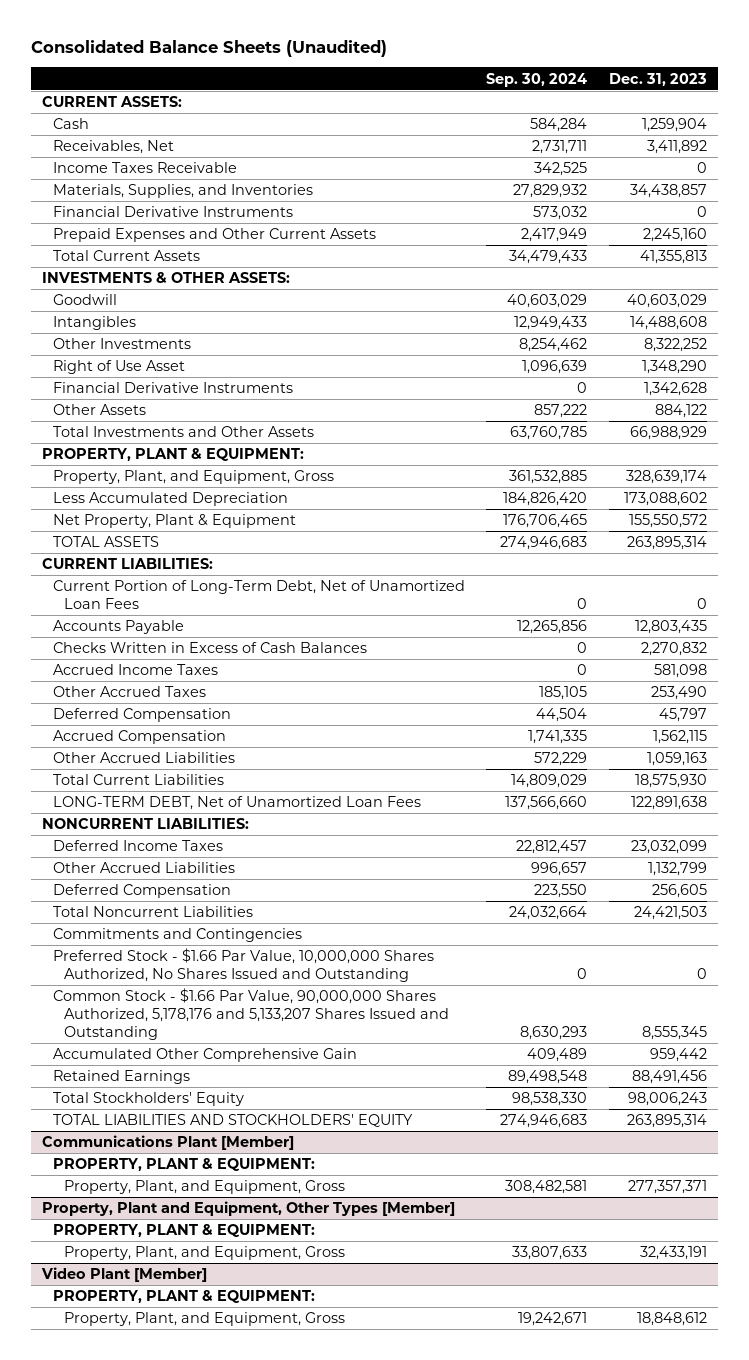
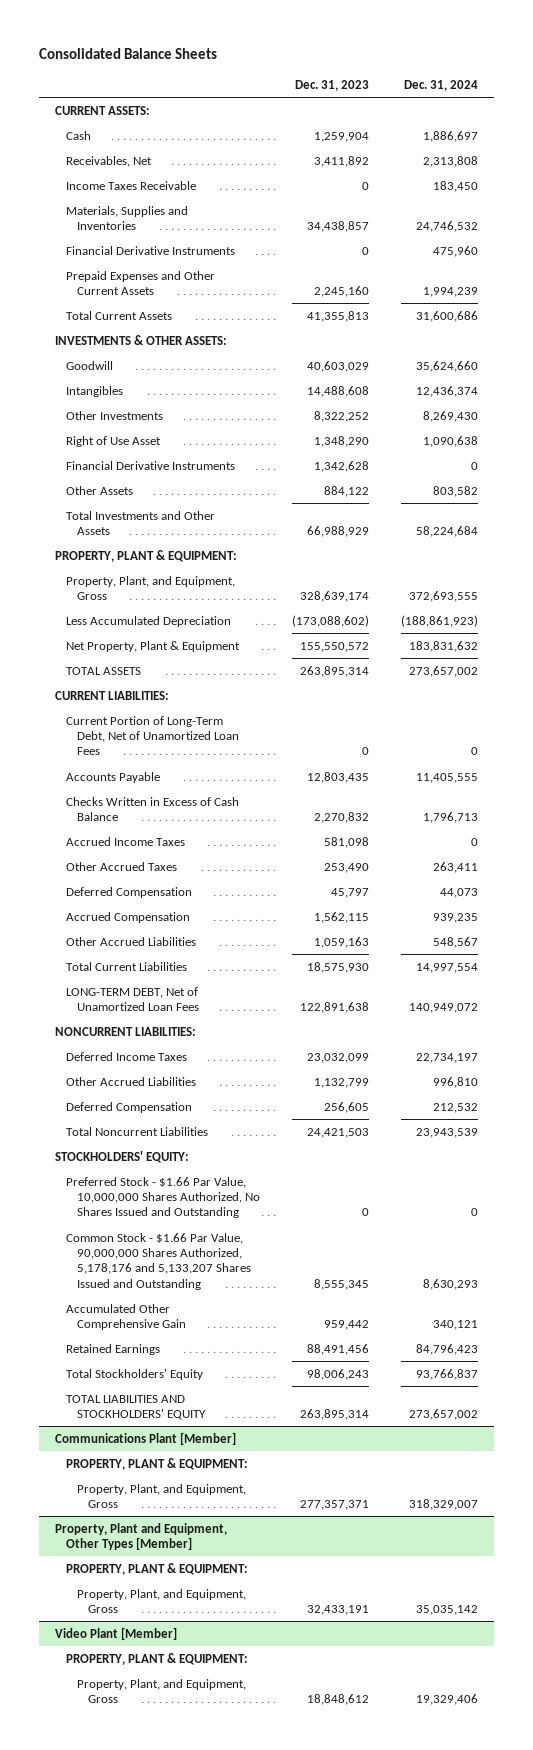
[30,40,387,58] Consolidated Balance Sheets (Unaudited) -> [38,48,217,60] Consolidated Balance Sheets
[486,72,588,87] Sep. 30, 2024 -> none
none -> [403,80,478,92] Dec. 31, 2024
[52,184,313,199] Materials, Supplies, and Inventories -> [65,205,188,231] Materials, Supplies and Inventories
[623,492,707,507] 173,088,602 -> [292,614,370,627] (173,088,602)
[52,642,367,654] Checks Written in Excess of Cash Balances -> [65,796,239,822] Checks Written in Excess of Cash Balance
[52,928,302,943] Commitments and Contingencies -> none
none -> [54,1150,189,1163] STOCKHOLDERS' EQUITY:

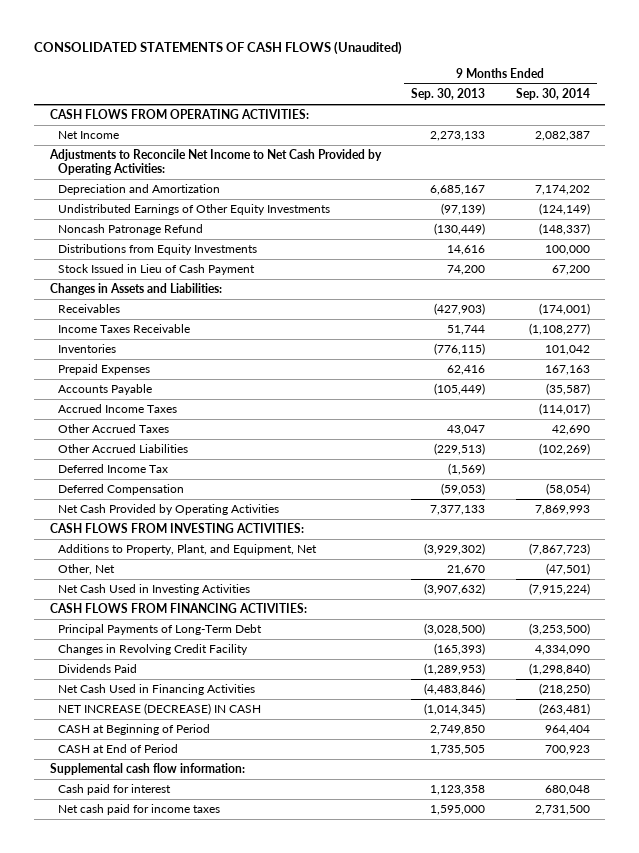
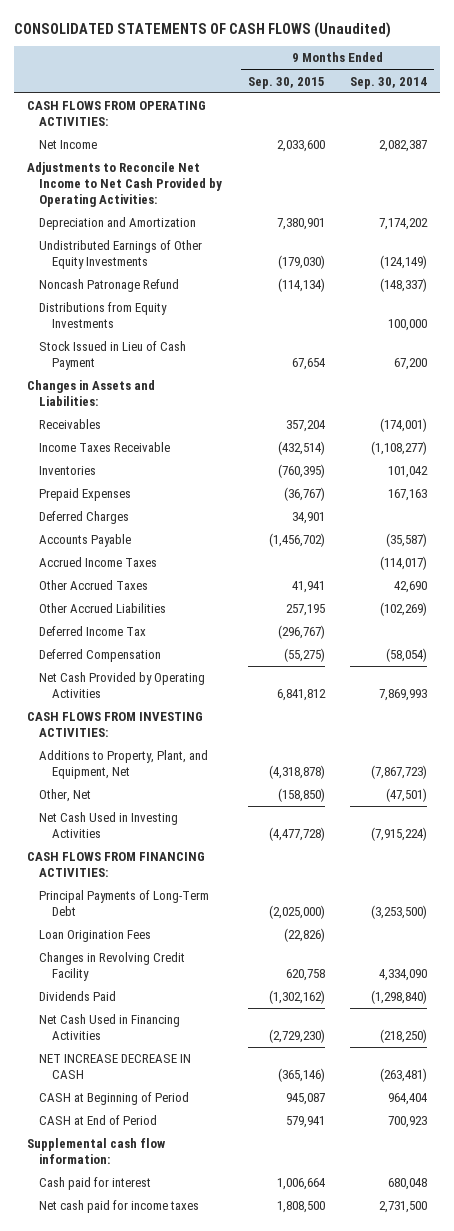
[411,88,486,101] Sep. 30, 2013 -> none
none -> [247,76,325,89] Sep. 30, 2015
none -> [39,511,130,525] Deferred Charges
none -> [39,930,152,943] Loan Origination Fees
[58,703,262,716] NET INCREASE (DECREASE) IN CASH -> [39,1054,192,1080] NET INCREASE DECREASE IN CASH

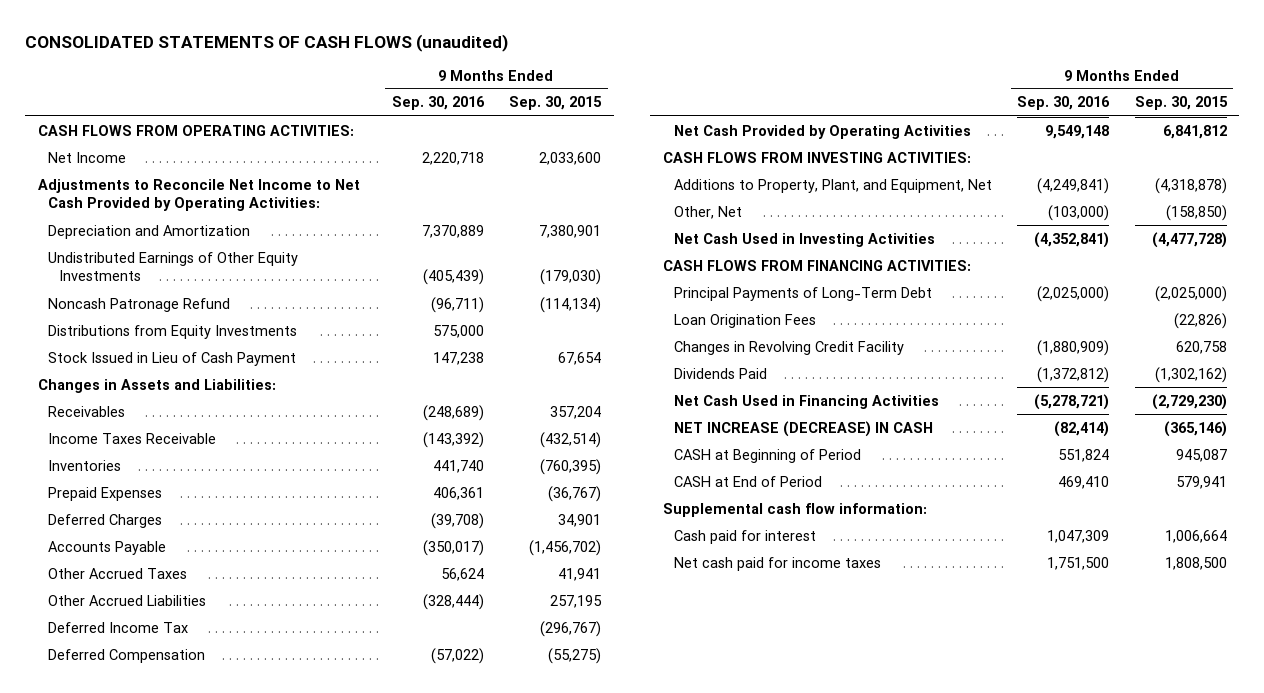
[13,21,391,38] CONSOLIDATED STATEMENTS OF CASH FLOWS (Unaudited) -> [24,33,508,52] CONSOLIDATED STATEMENTS OF CASH FLOWS (unaudited)
[350,76,428,89] Sep. 30, 2014 -> none
none -> [391,96,485,111] Sep. 30, 2016
[39,557,158,568] Accrued Income Taxes -> none
[39,1054,192,1080] NET INCREASE DECREASE IN CASH -> [673,420,933,437] NET INCREASE (DECREASE) IN CASH

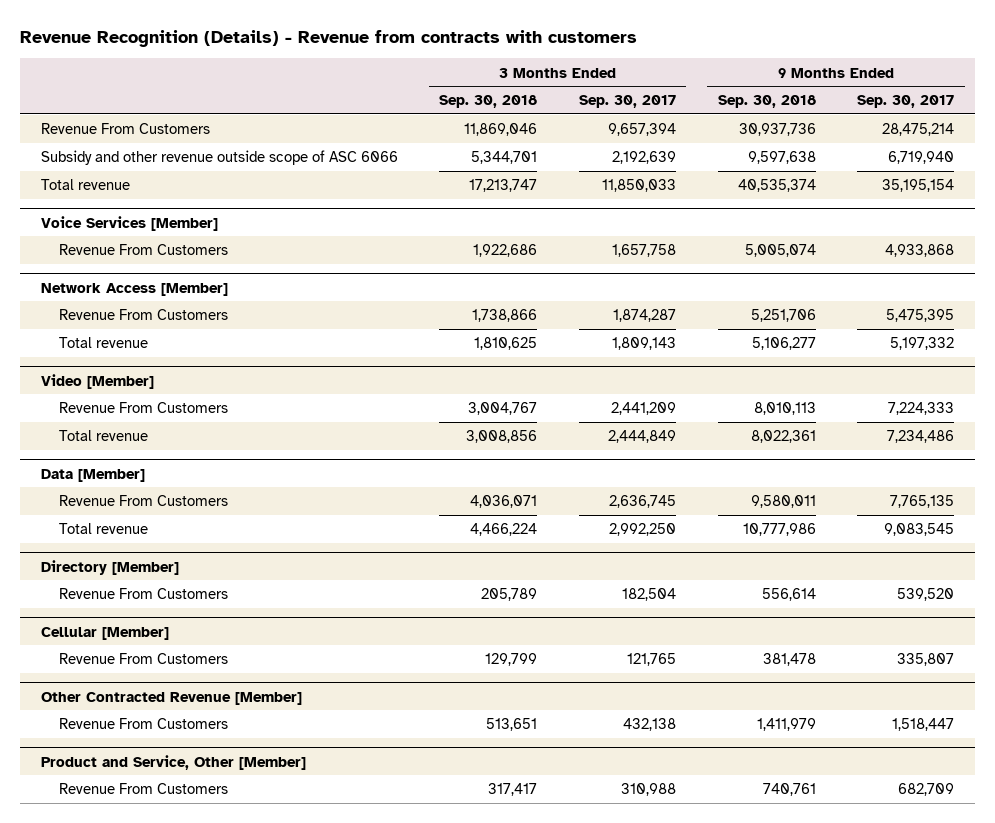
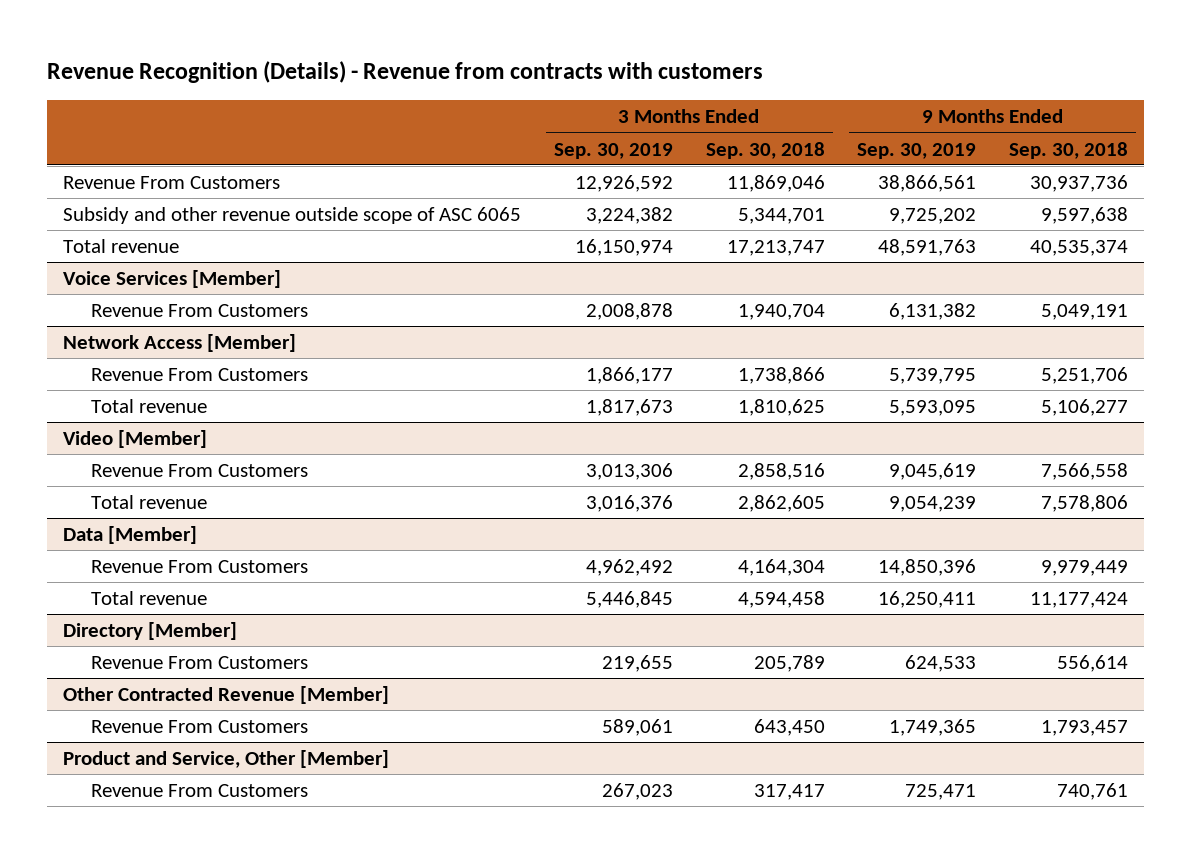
[578,95,676,109] Sep. 30, 2017 -> none
[857,95,955,109] Sep. 30, 2017 -> none
none -> [553,142,673,159] Sep. 30, 2019
none -> [857,142,977,159] Sep. 30, 2019
[40,150,398,166] Subsidy and other revenue outside scope of ASC 6066 -> [63,206,522,224] Subsidy and other revenue outside scope of ASC 6065
[473,244,538,258] 1,922,686 -> [737,303,825,320] 1,940,704
[744,244,816,258] 5,005,074 -> [1040,303,1128,320] 5,049,191
[468,402,538,416] 3,004,767 -> [737,462,825,480] 2,858,516
[753,402,816,416] 8,010,113 -> [1040,462,1128,480] 7,566,558
[466,430,538,444] 3,008,856 -> [737,494,825,512] 2,862,605
[750,430,816,444] 8,022,361 -> [1040,494,1128,512] 7,578,806
[470,495,538,509] 4,036,071 -> [737,558,825,576] 4,164,304
[750,495,816,509] 9,580,011 -> [1040,559,1128,576] 9,979,449
[470,523,538,537] 4,466,224 -> [737,590,825,608] 4,594,458
[742,523,816,537] 10,777,986 -> [1029,591,1128,608] 11,177,424
[40,626,169,640] Cellular [Member] -> none
[59,653,229,665] Revenue From Customers -> none
[486,718,538,732] 513,651 -> [753,718,825,736] 643,450
[756,718,816,732] 1,411,979 -> [1040,719,1128,736] 1,793,457

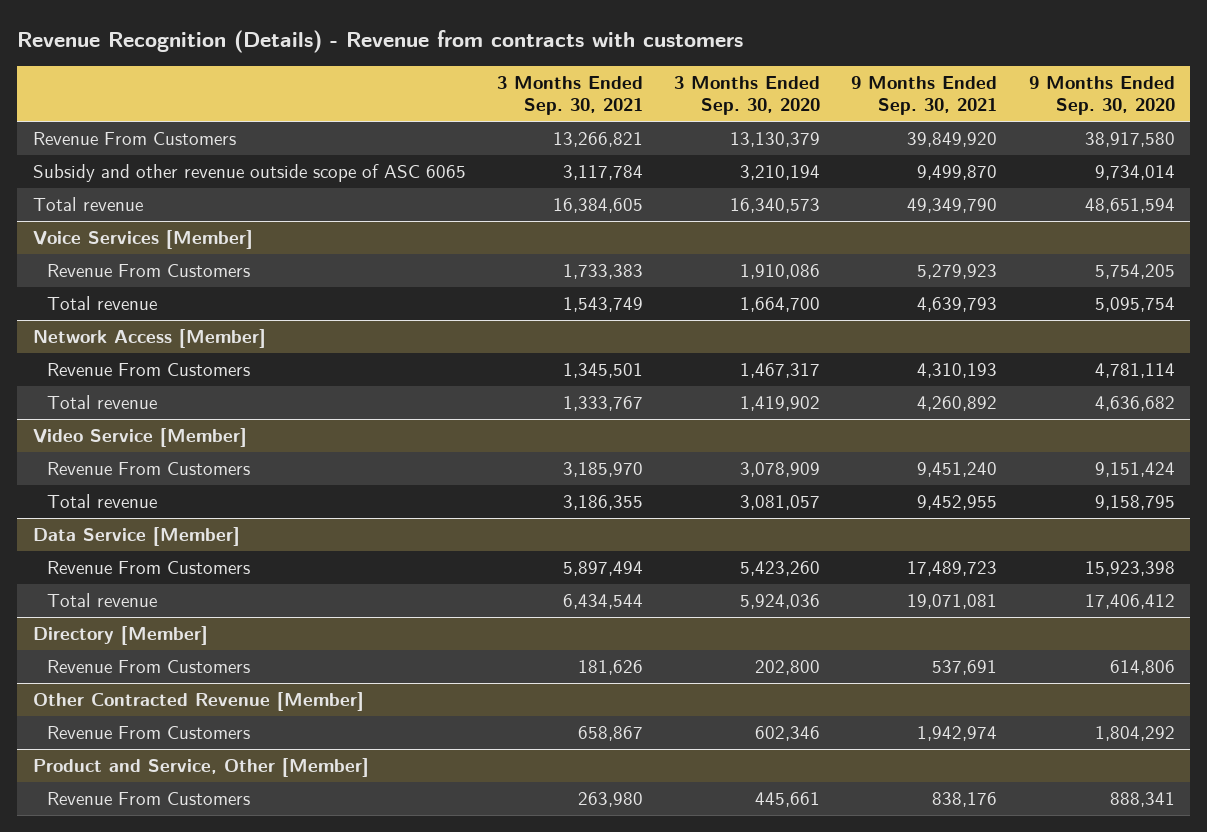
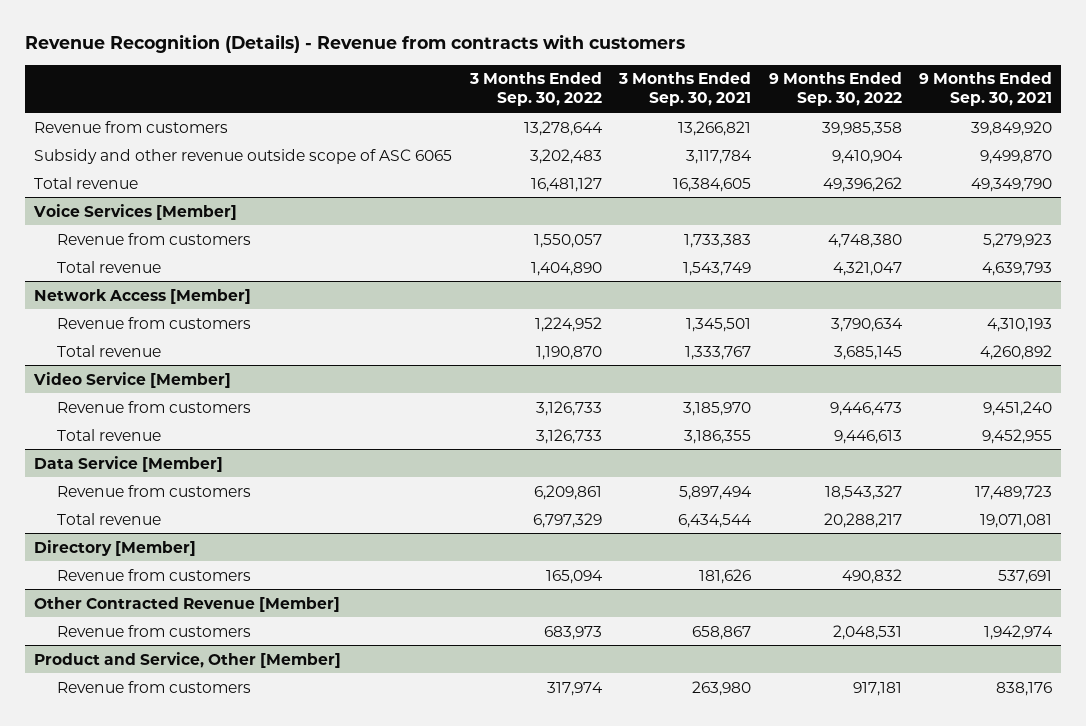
[674,76,821,116] 3 Months Ended Sep. 30, 2020 -> none
[1028,76,1175,116] 9 Months Ended Sep. 30, 2020 -> none
none -> [468,72,602,107] 3 Months Ended Sep. 30, 2022
none -> [768,72,902,107] 9 Months Ended Sep. 30, 2022
[32,132,236,146] Revenue From Customers -> [34,120,229,133] Revenue from customers
[47,264,251,278] Revenue From Customers -> [57,232,252,245] Revenue from customers
[47,363,251,377] Revenue From Customers -> [57,316,252,329] Revenue from customers
[47,462,251,476] Revenue From Customers -> [57,400,252,413] Revenue from customers
[47,561,251,575] Revenue From Customers -> [57,484,252,497] Revenue from customers
[47,660,251,674] Revenue From Customers -> [57,568,252,581] Revenue from customers
[47,726,251,740] Revenue From Customers -> [57,624,252,637] Revenue from customers
[47,792,251,806] Revenue From Customers -> [57,680,252,693] Revenue from customers

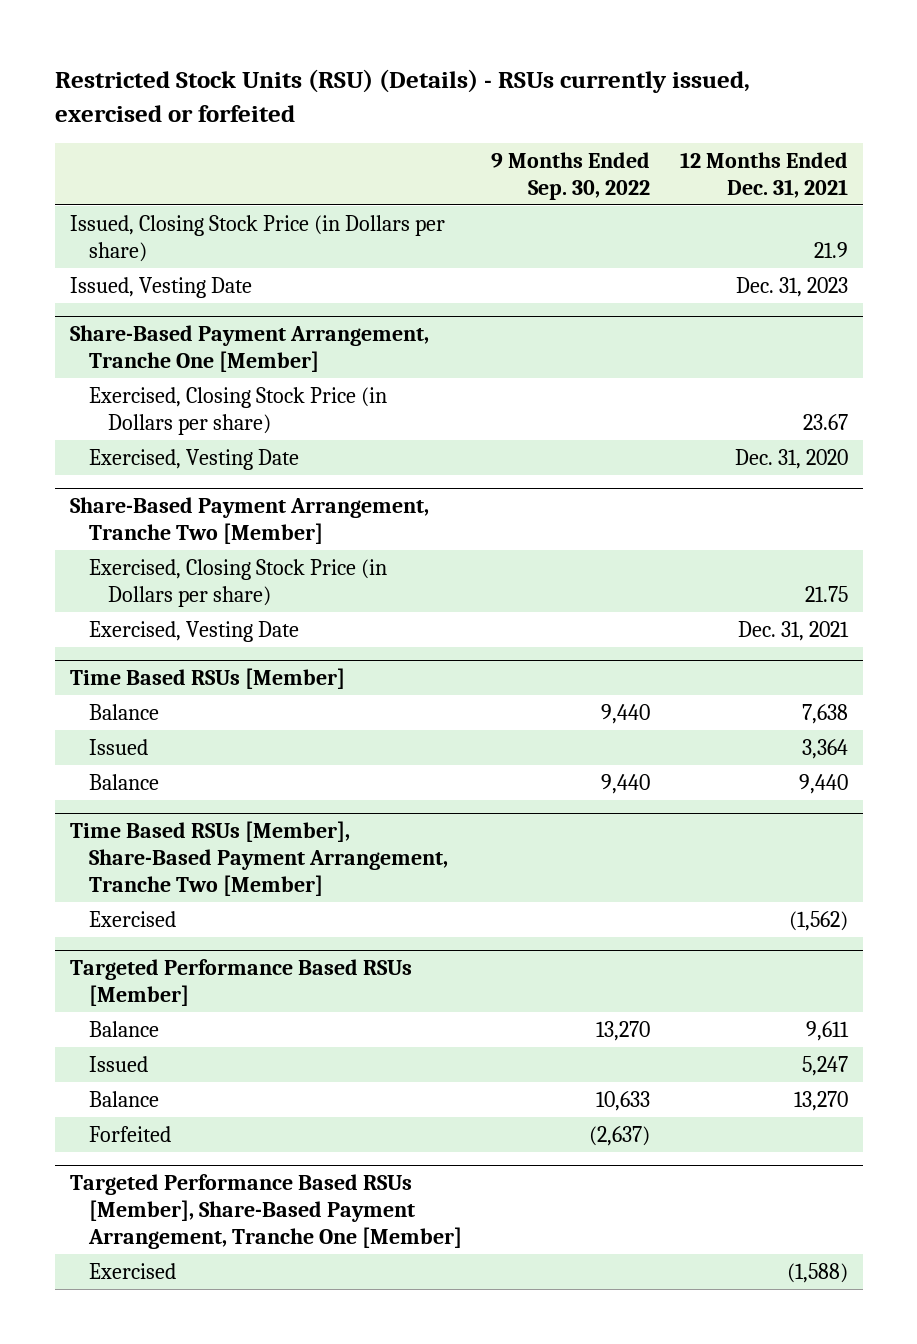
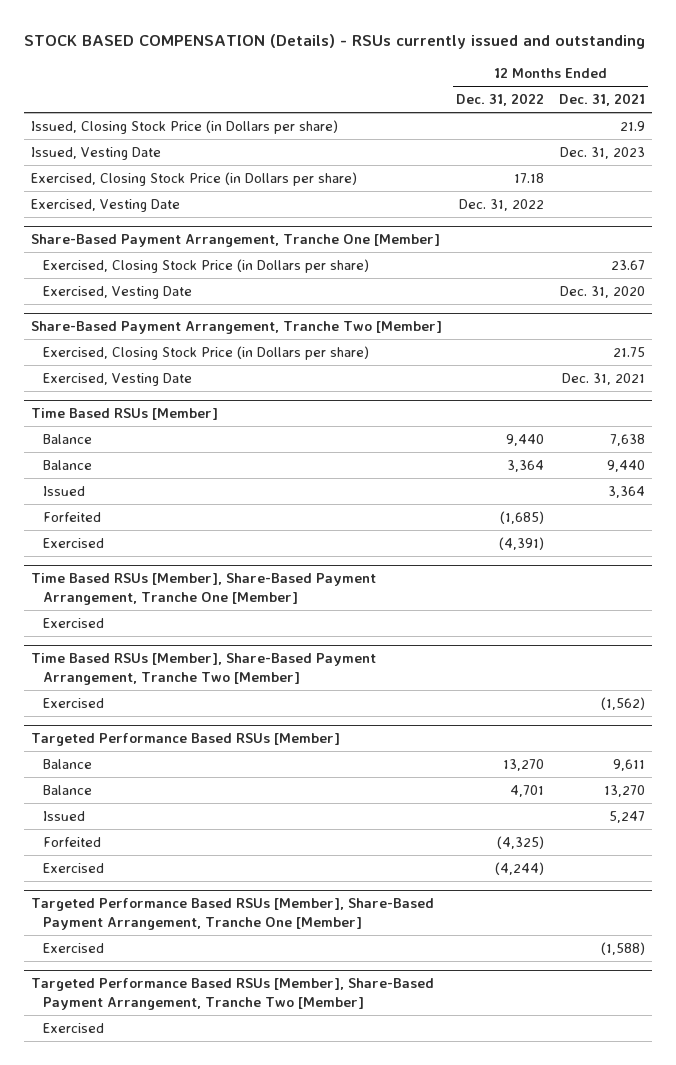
[54,69,750,122] Restricted Stock Units (RSU) (Details) - RSUs currently issued, exercised or forfeited -> [23,33,645,49] STOCK BASED COMPENSATION (Details) - RSUs currently issued and outstanding
[491,151,651,200] 9 Months Ended Sep. 30, 2022 -> none
none -> [456,93,545,107] Dec. 31, 2022
none -> [30,171,357,186] Exercised, Closing Stock Price (in Dollars per share)
none -> [30,198,180,212] Exercised, Vesting Date
[88,738,148,755] Issued -> [42,485,85,496] Issued
none -> [42,511,101,522] Forfeited
none -> [42,537,104,548] Exercised
none -> [30,573,376,605] Time Based RSUs [Member], Share-Based Payment Arrangement, Tranche One [Member]
none -> [42,617,104,628] Exercised
[88,1055,148,1072] Issued -> [42,810,85,821] Issued
none -> [42,862,104,873] Exercised
none -> [30,978,434,1010] Targeted Performance Based RSUs [Member], Share-Based Payment Arrangement, Tranche Two [Member]
none -> [42,1022,104,1033] Exercised

